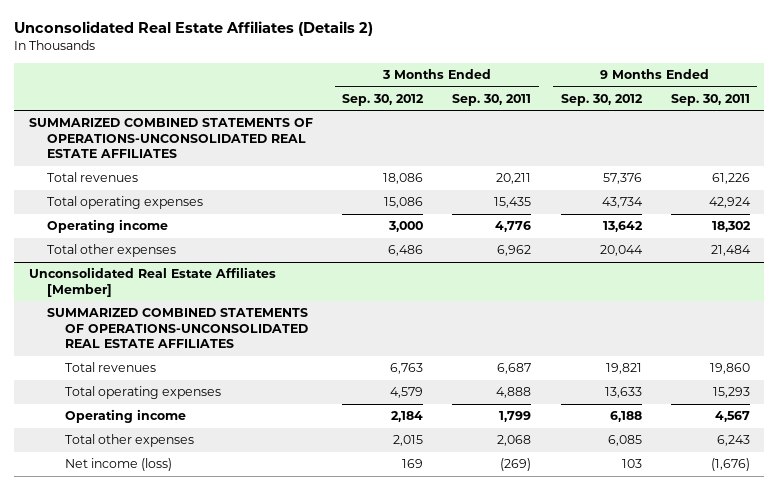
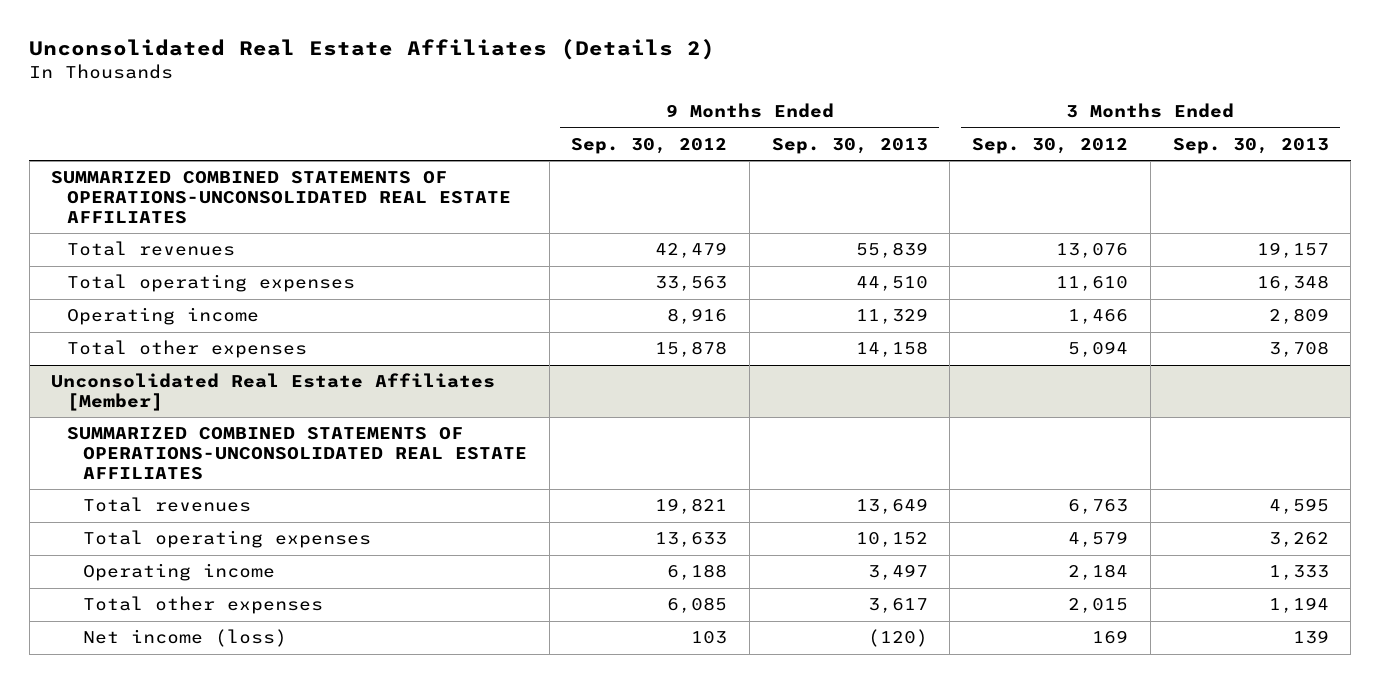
[452,93,532,106] Sep. 30, 2011 -> none
[670,93,750,106] Sep. 30, 2011 -> none
none -> [771,138,928,155] Sep. 30, 2013
none -> [1172,138,1329,155] Sep. 30, 2013
[382,173,423,185] 18,086 -> [1056,243,1129,259] 13,076
[602,173,642,185] 57,376 -> [655,242,728,259] 42,479
[383,197,423,209] 15,086 -> [1056,276,1129,292] 11,610
[601,197,643,209] 43,734 -> [655,276,728,292] 33,563
[387,221,423,233] 3,000 -> [1068,309,1129,325] 1,466
[602,221,643,233] 13,642 -> [667,308,728,325] 8,916
[387,245,423,257] 6,486 -> [1068,341,1129,358] 5,094
[599,245,643,257] 20,044 -> [655,341,728,358] 15,878

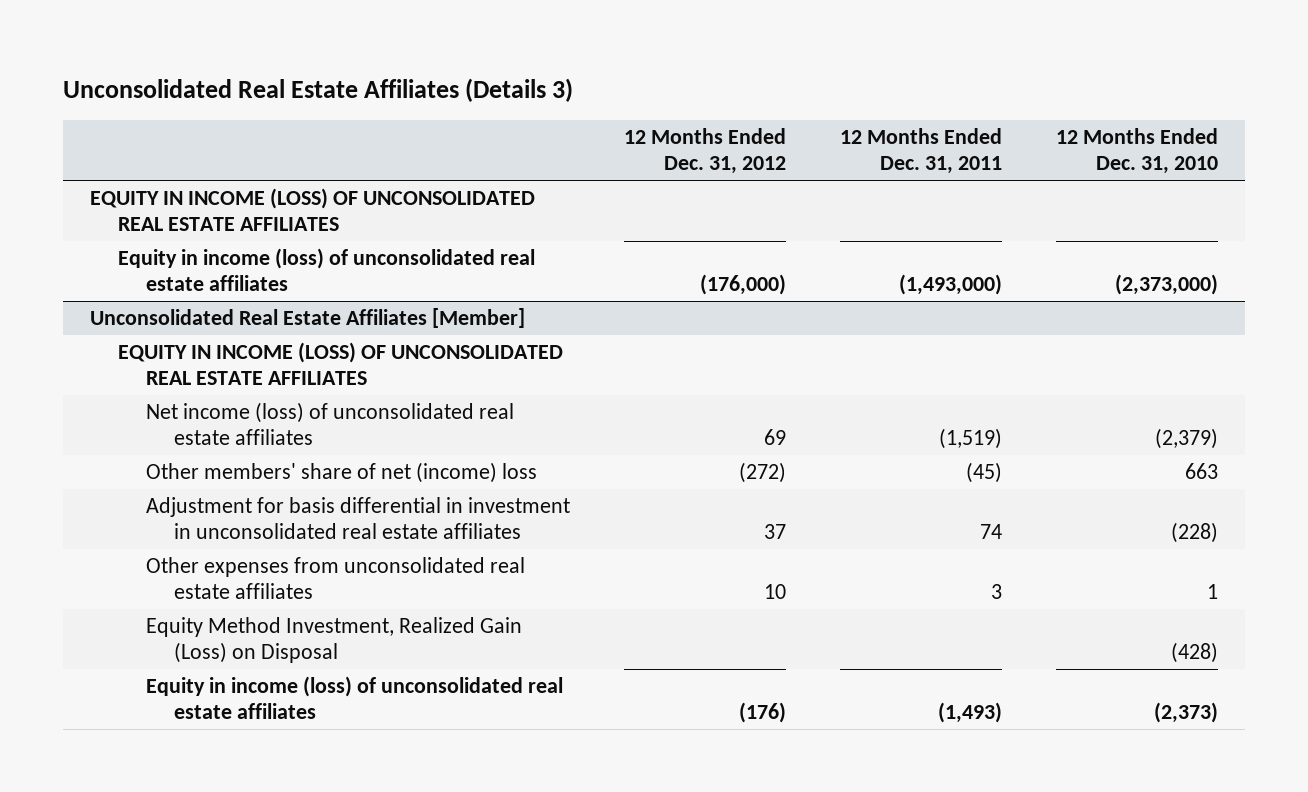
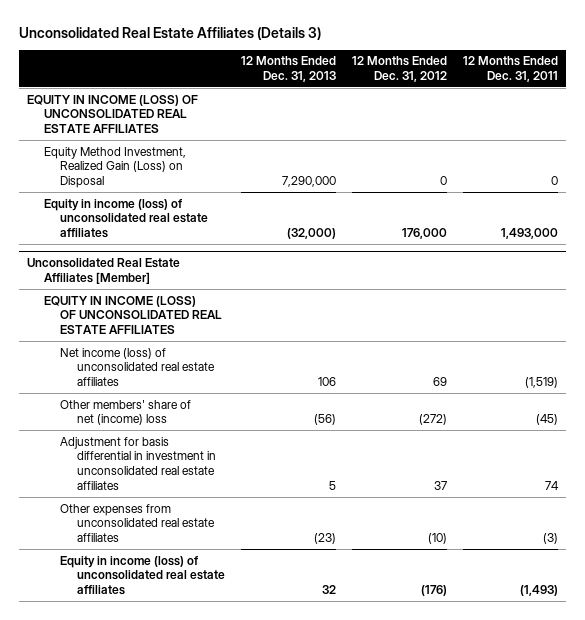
[1055,128,1218,175] 12 Months Ended Dec. 31, 2010 -> none
none -> [241,56,337,83] 12 Months Ended Dec. 31, 2013
none -> [43,146,186,189] Equity Method Investment, Realized Gain (Loss) on Disposal
[700,274,787,296] (176,000) -> [402,228,448,240] 176,000
[898,274,1002,296] (1,493,000) -> [501,228,559,240] 1,493,000
[146,617,523,664] Equity Method Investment, Realized Gain (Loss) on Disposal -> none
[764,584,787,600] 10 -> [428,533,448,545] (10)
[990,584,1002,600] 3 -> [543,533,559,545] (3)

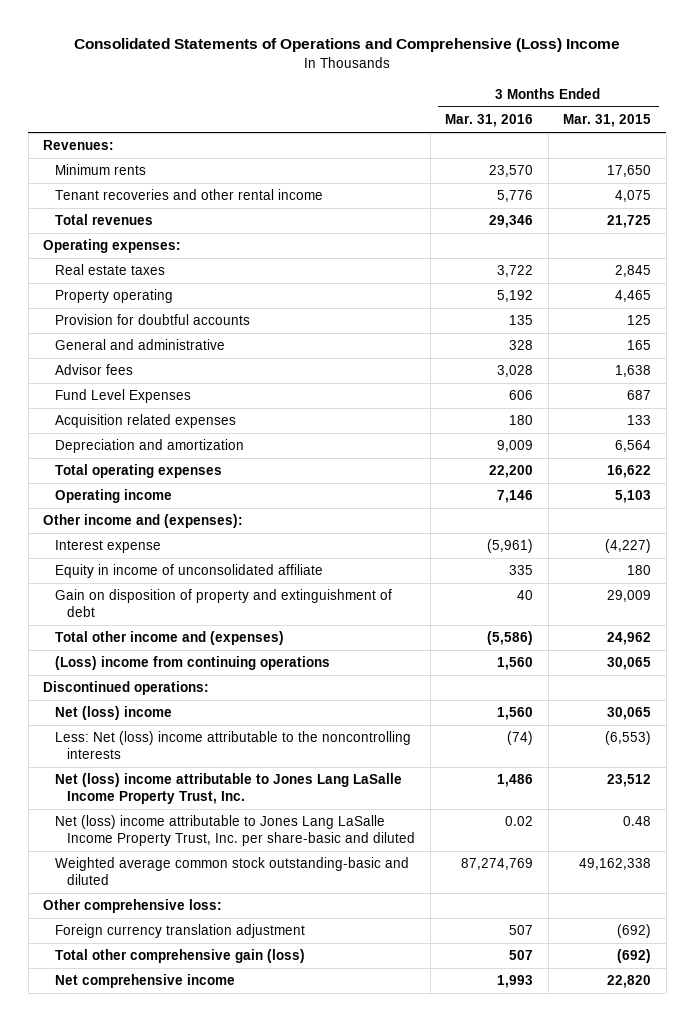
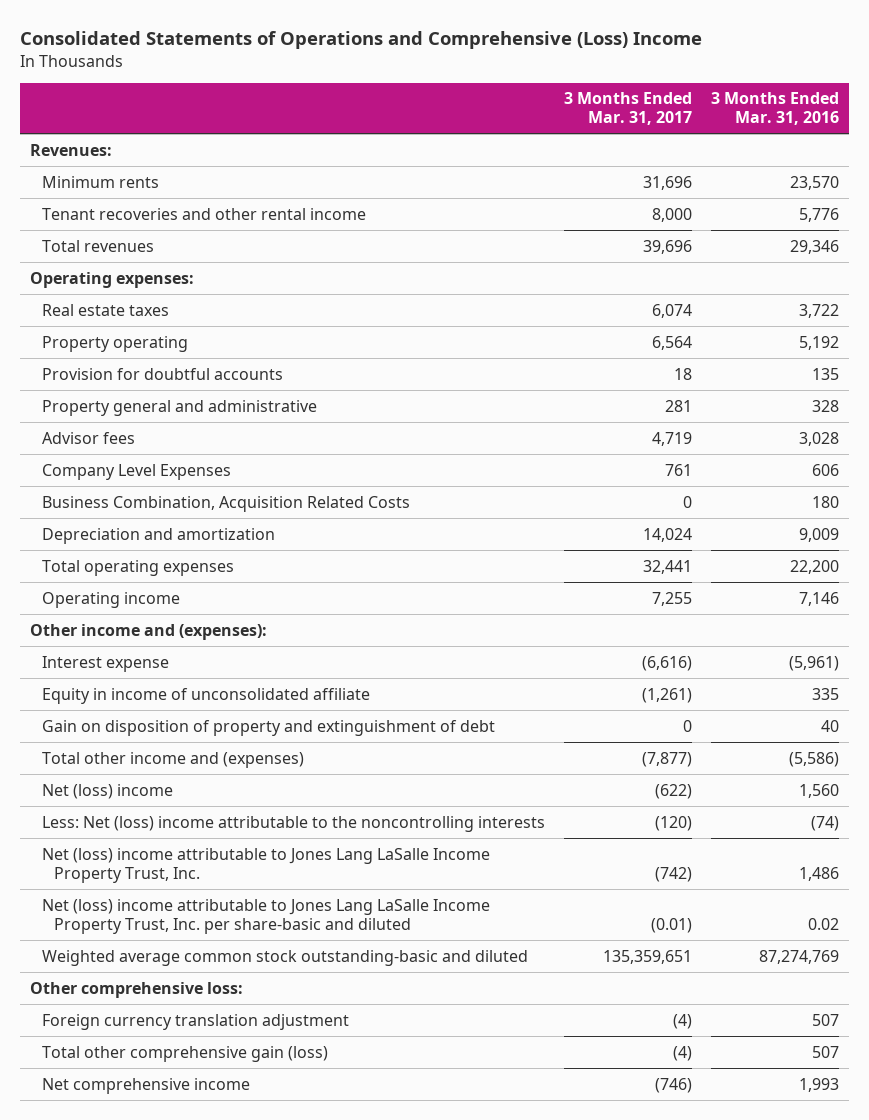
[563,114,652,128] Mar. 31, 2015 -> none
none -> [564,92,693,126] 3 Months Ended Mar. 31, 2017
[55,339,226,351] General and administrative -> [41,399,317,416] Property general and administrative
[55,389,192,404] Fund Level Expenses -> [41,463,231,480] Company Level Expenses
[55,414,237,429] Acquisition related expenses -> [41,495,410,512] Business Combination, Acquisition Related Costs
[55,656,331,671] (Loss) income from continuing operations -> none
[43,681,210,696] Discontinued operations: -> none

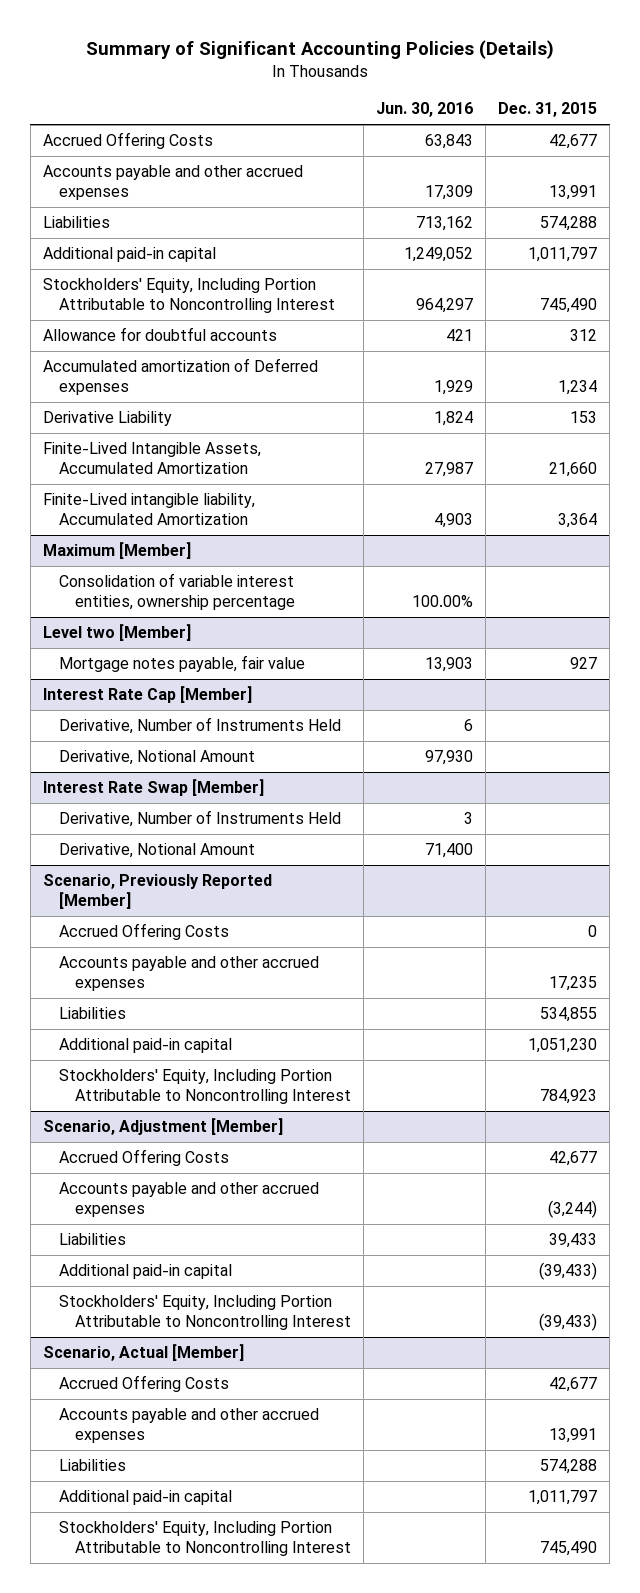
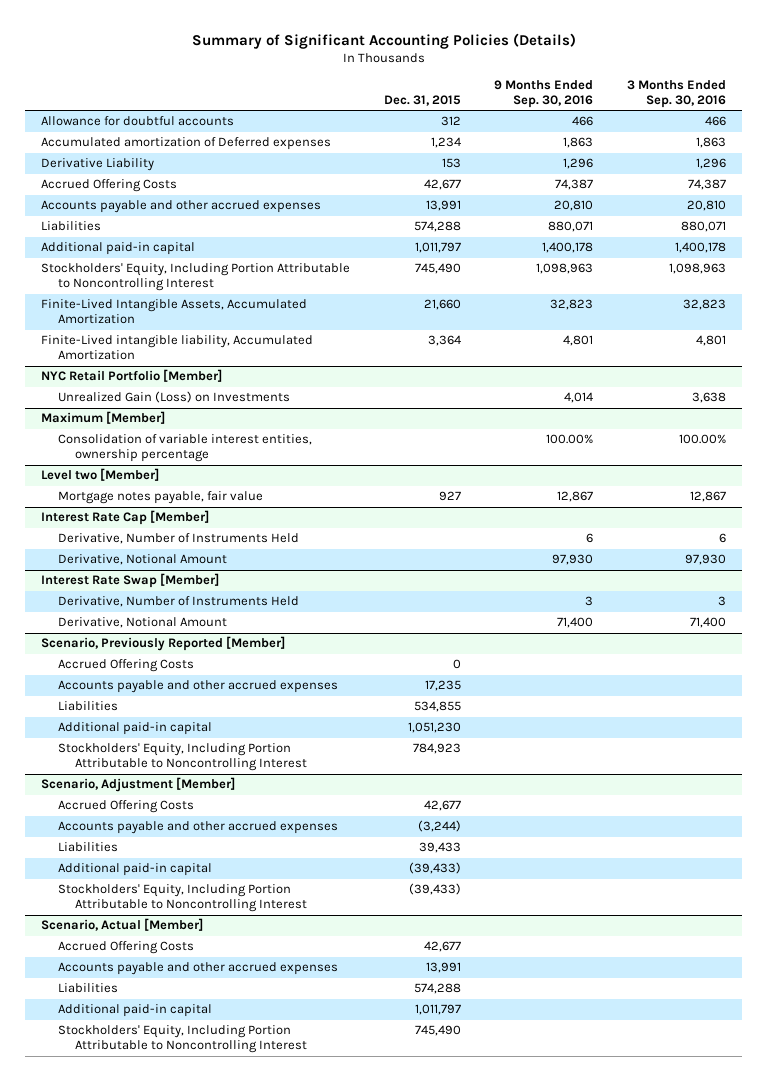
[376,102,474,118] Jun. 30, 2016 -> none
none -> [494,80,594,109] 9 Months Ended Sep. 30, 2016
none -> [626,80,726,109] 3 Months Ended Sep. 30, 2016
[42,327,277,342] Allowance for doubtful accounts -> [41,116,235,127] Allowance for doubtful accounts
[42,358,318,396] Accumulated amortization of Deferred expenses -> [41,137,332,151] Accumulated amortization of Deferred expenses
[42,411,172,427] Derivative Liability -> [41,158,155,172] Derivative Liability
none -> [41,369,223,383] NYC Retail Portfolio [Member]
none -> [58,391,291,404] Unrealized Gain (Loss) on Investments

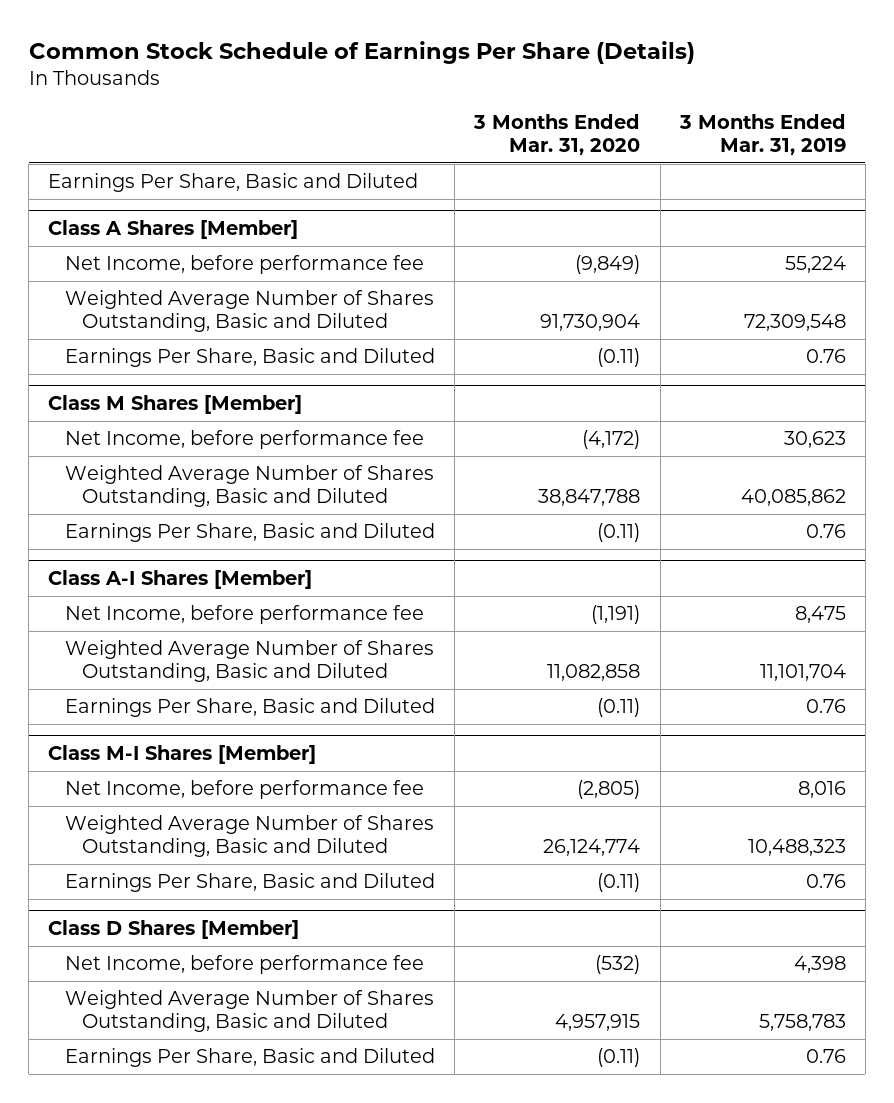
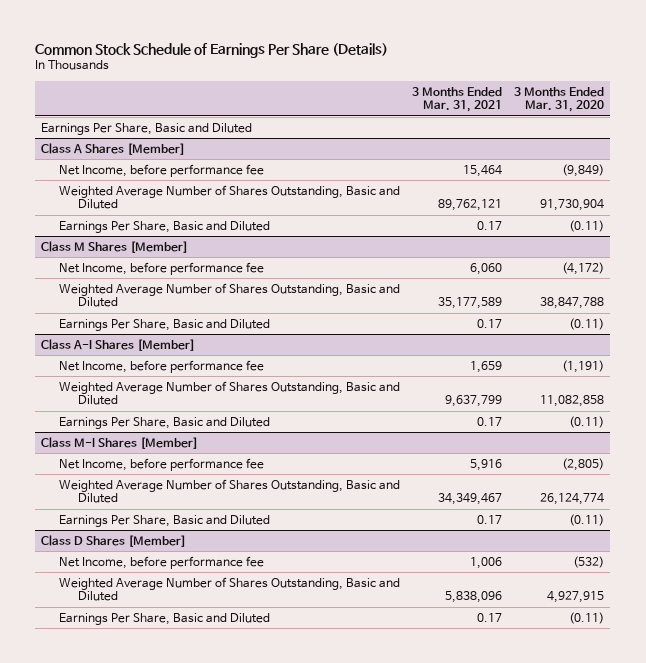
[678,114,846,156] 3 Months Ended Mar. 31, 2019 -> none
none -> [412,86,503,113] 3 Months Ended Mar. 31, 2021
[555,1014,641,1032] 4,957,915 -> [547,591,605,604] 4,927,915

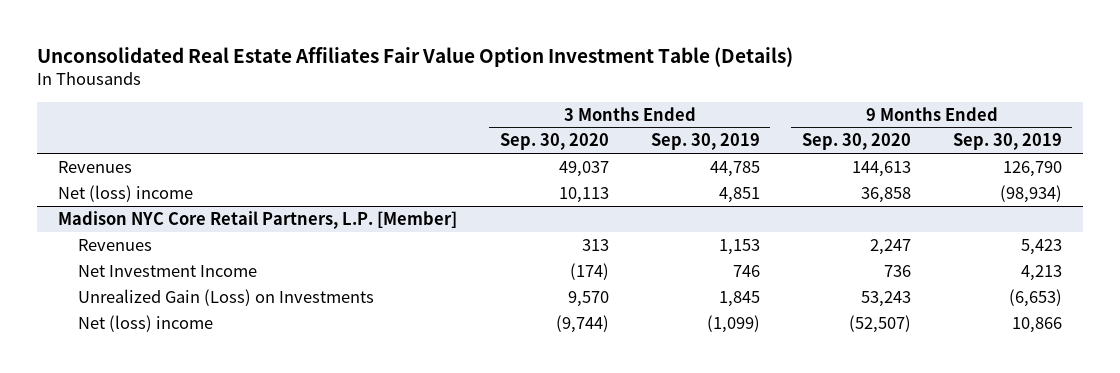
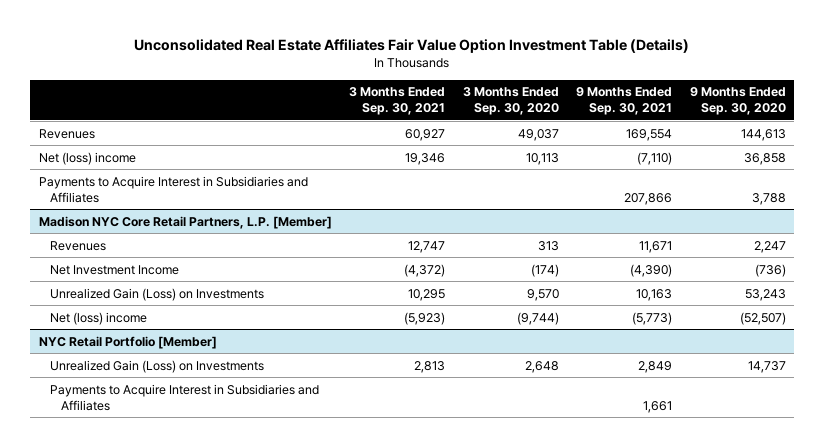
[650,133,760,151] Sep. 30, 2019 -> none
[952,133,1062,151] Sep. 30, 2019 -> none
none -> [349,87,446,116] 3 Months Ended Sep. 30, 2021
none -> [576,87,673,116] 9 Months Ended Sep. 30, 2021
none -> [38,175,308,203] Payments to Acquire Interest in Subsidiaries and Affiliates
[883,264,911,277] 736 -> [754,263,786,277] (736)
none -> [38,335,217,349] NYC Retail Portfolio [Member]
none -> [49,359,264,373] Unrealized Gain (Loss) on Investments
none -> [49,383,319,411] Payments to Acquire Interest in Subsidiaries and Affiliates

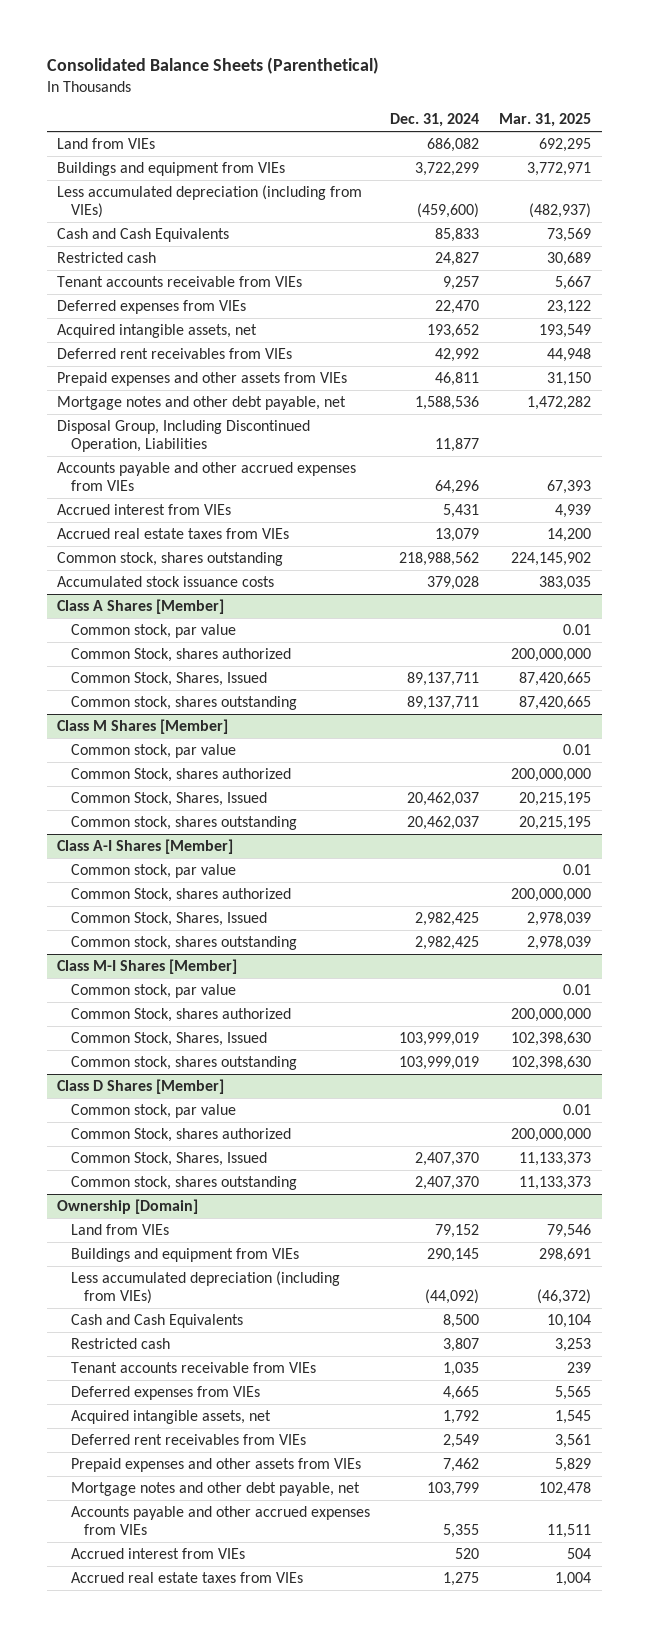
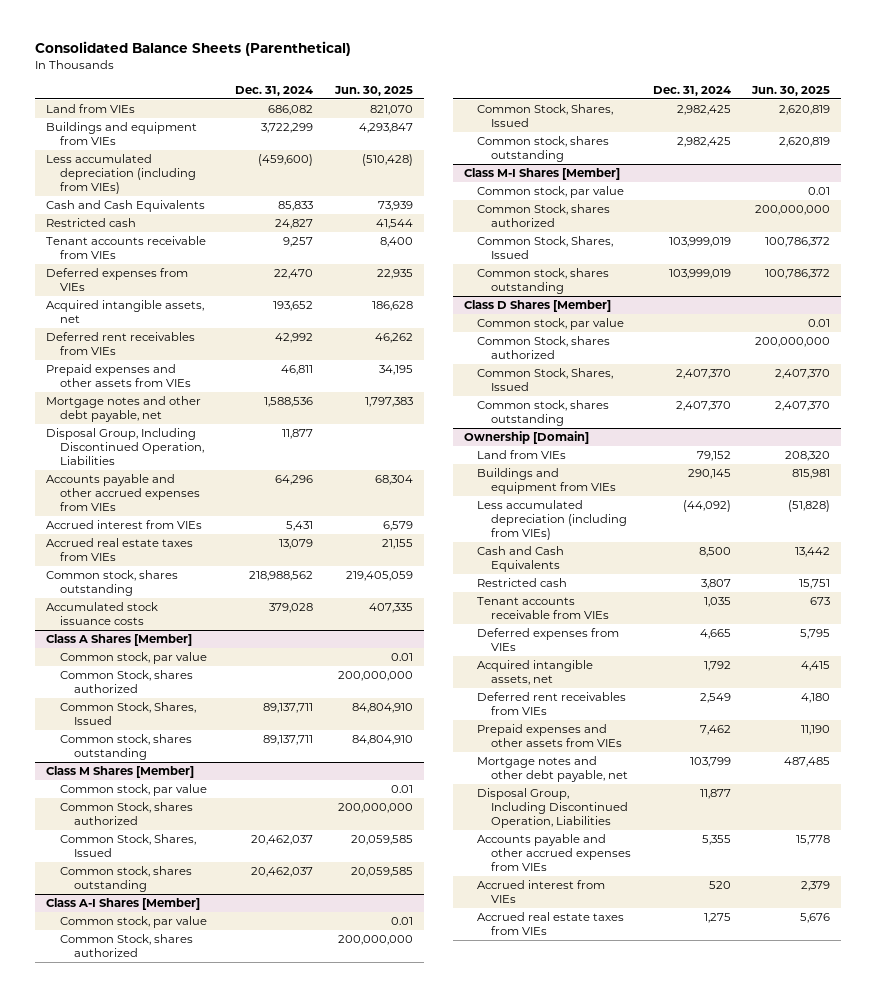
[499,113,592,128] Mar. 31, 2025 -> none
none -> [333,85,413,96] Jun. 30, 2025
none -> [477,788,628,829] Disposal Group, Including Discontinued Operation, Liabilities

